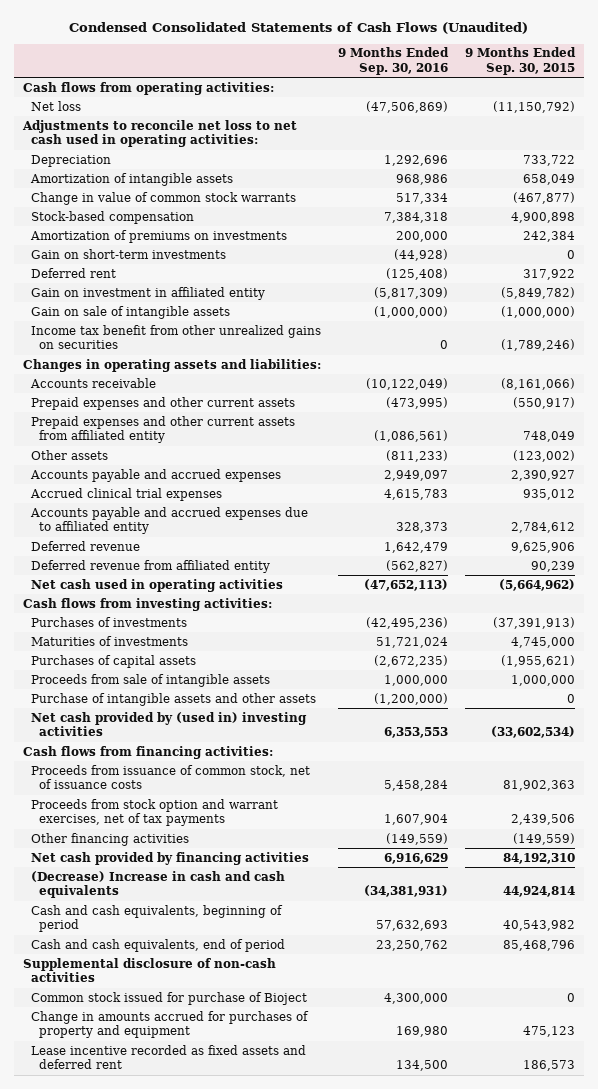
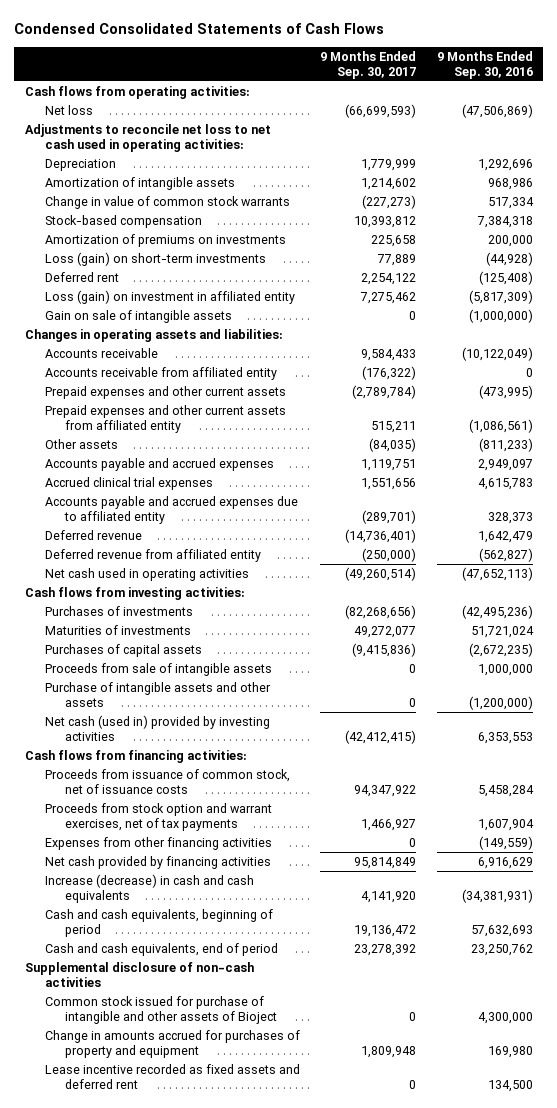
[69,22,529,35] Condensed Consolidated Statements of Cash Flows (Unaudited) -> [14,23,385,35] Condensed Consolidated Statements of Cash Flows
[465,47,577,75] 9 Months Ended Sep. 30, 2015 -> none
none -> [320,50,417,79] 9 Months Ended Sep. 30, 2017
[31,248,227,259] Gain on short-term investments -> [44,251,266,266] Loss (gain) on short-term investments
[31,286,266,300] Gain on investment in affiliated entity -> [44,289,295,304] Loss (gain) on investment in affiliated entity
[31,324,322,350] Income tax benefit from other unrealized gains on securities -> none
none -> [44,366,277,380] Accounts receivable from affiliated entity
[31,711,308,737] Net cash provided by (used in) investing activities -> [44,714,270,742] Net cash (used in) provided by investing activities
[31,832,190,846] Other financing activities -> [44,836,272,850] Expenses from other financing activities
[31,870,286,899] (Decrease) Increase in cash and cash equivalents -> [44,873,254,904] Increase (decrease) in cash and cash equivalents
[31,991,308,1005] Common stock issued for purchase of Bioject -> [44,995,277,1025] Common stock issued for purchase of intangible and other assets of Bioject

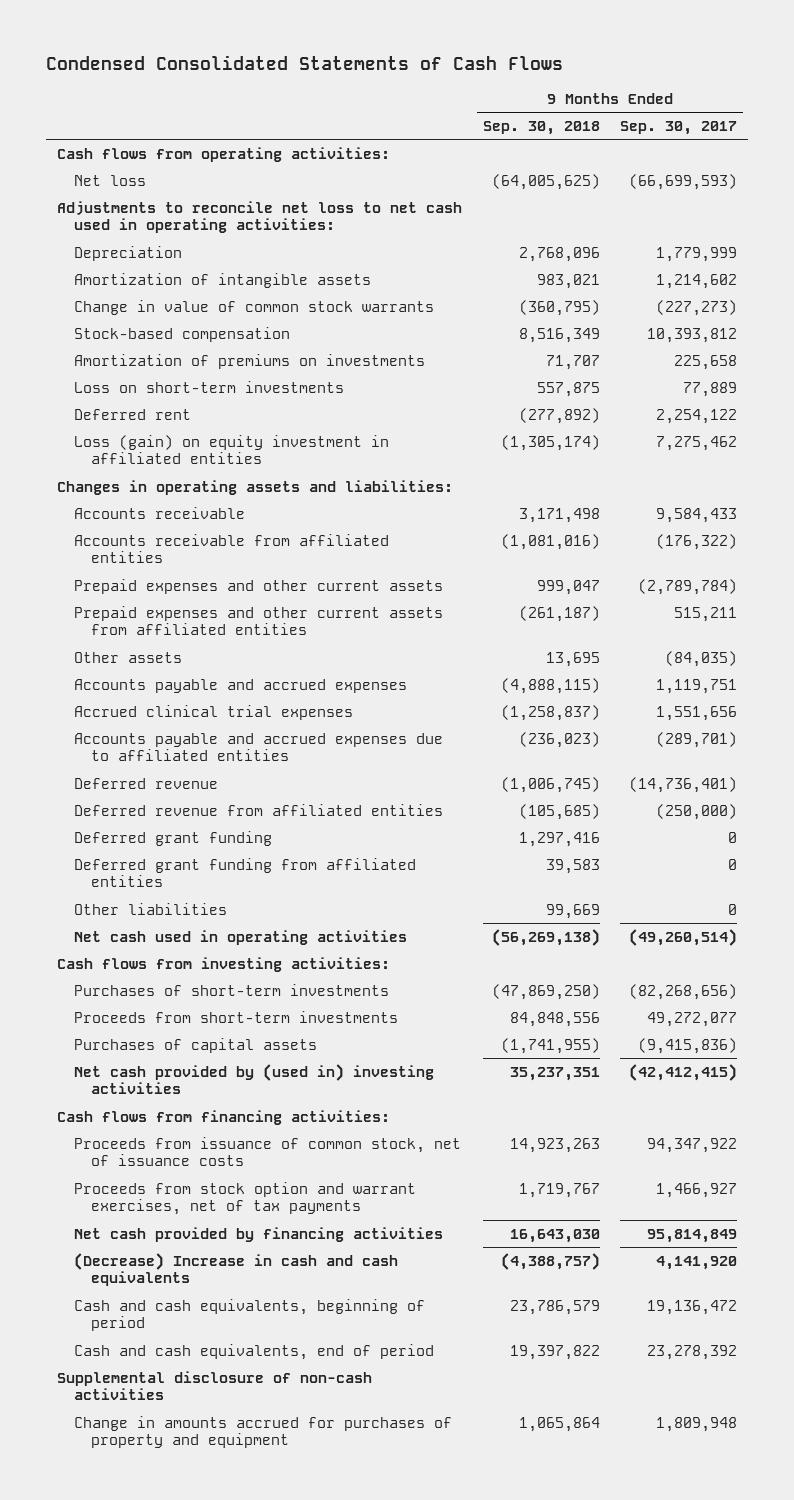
[436,50,533,79] 9 Months Ended Sep. 30, 2016 -> none
none -> [482,121,600,136] Sep. 30, 2018
[44,251,266,266] Loss (gain) on short-term investments -> [74,380,345,393] Loss on short-term investments
[44,309,232,323] Gain on sale of intangible assets -> none
[44,289,295,304] Loss (gain) on investment in affiliated entity -> [74,434,390,465] Loss (gain) on equity investment in affiliated entities
[44,366,277,380] Accounts receivable from affiliated entity -> [74,533,390,564] Accounts receivable from affiliated entities
[44,404,286,434] Prepaid expenses and other current assets from affiliated entity -> [74,605,444,636] Prepaid expenses and other current assets from affiliated entities
[44,495,298,525] Accounts payable and accrued expenses due to affiliated entity -> [74,732,444,762] Accounts payable and accrued expenses due to affiliated entities
[44,548,261,562] Deferred revenue from affiliated entity -> [74,803,444,816] Deferred revenue from affiliated entities
none -> [74,830,273,846] Deferred grant funding
none -> [74,857,417,888] Deferred grant funding from affiliated entities
none -> [74,902,228,915] Other liabilities
[44,605,193,616] Purchases of investments -> [74,983,390,996] Purchases of short-term investments
[44,624,191,635] Maturities of investments -> [74,1010,399,1023] Proceeds from short-term investments
[44,662,272,676] Proceeds from sale of intangible assets -> none
[44,681,271,708] Purchase of intangible assets and other assets -> none
[44,714,270,742] Net cash (used in) provided by investing activities -> [74,1063,435,1095] Net cash provided by (used in) investing activities
[44,836,272,850] Expenses from other financing activities -> none
[44,873,254,904] Increase (decrease) in cash and cash equivalents -> [74,1252,399,1287] (Decrease) Increase in cash and cash equivalents
[44,995,277,1025] Common stock issued for purchase of intangible and other assets of Bioject -> none
[44,1063,300,1090] Lease incentive recorded as fixed assets and deferred rent -> none

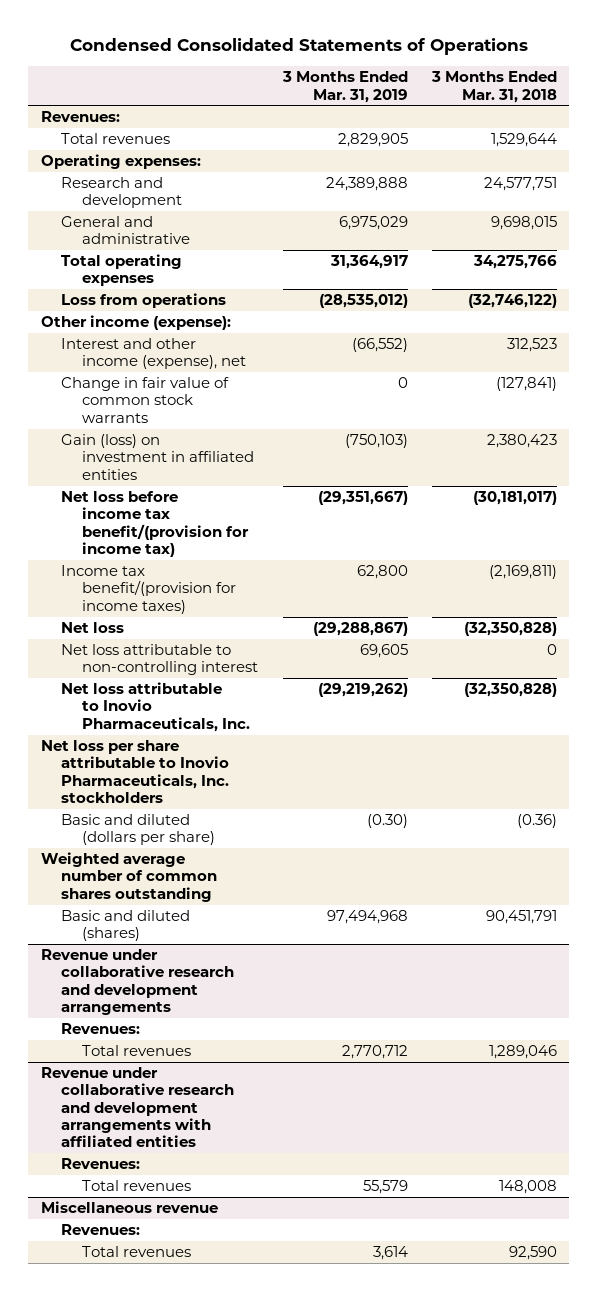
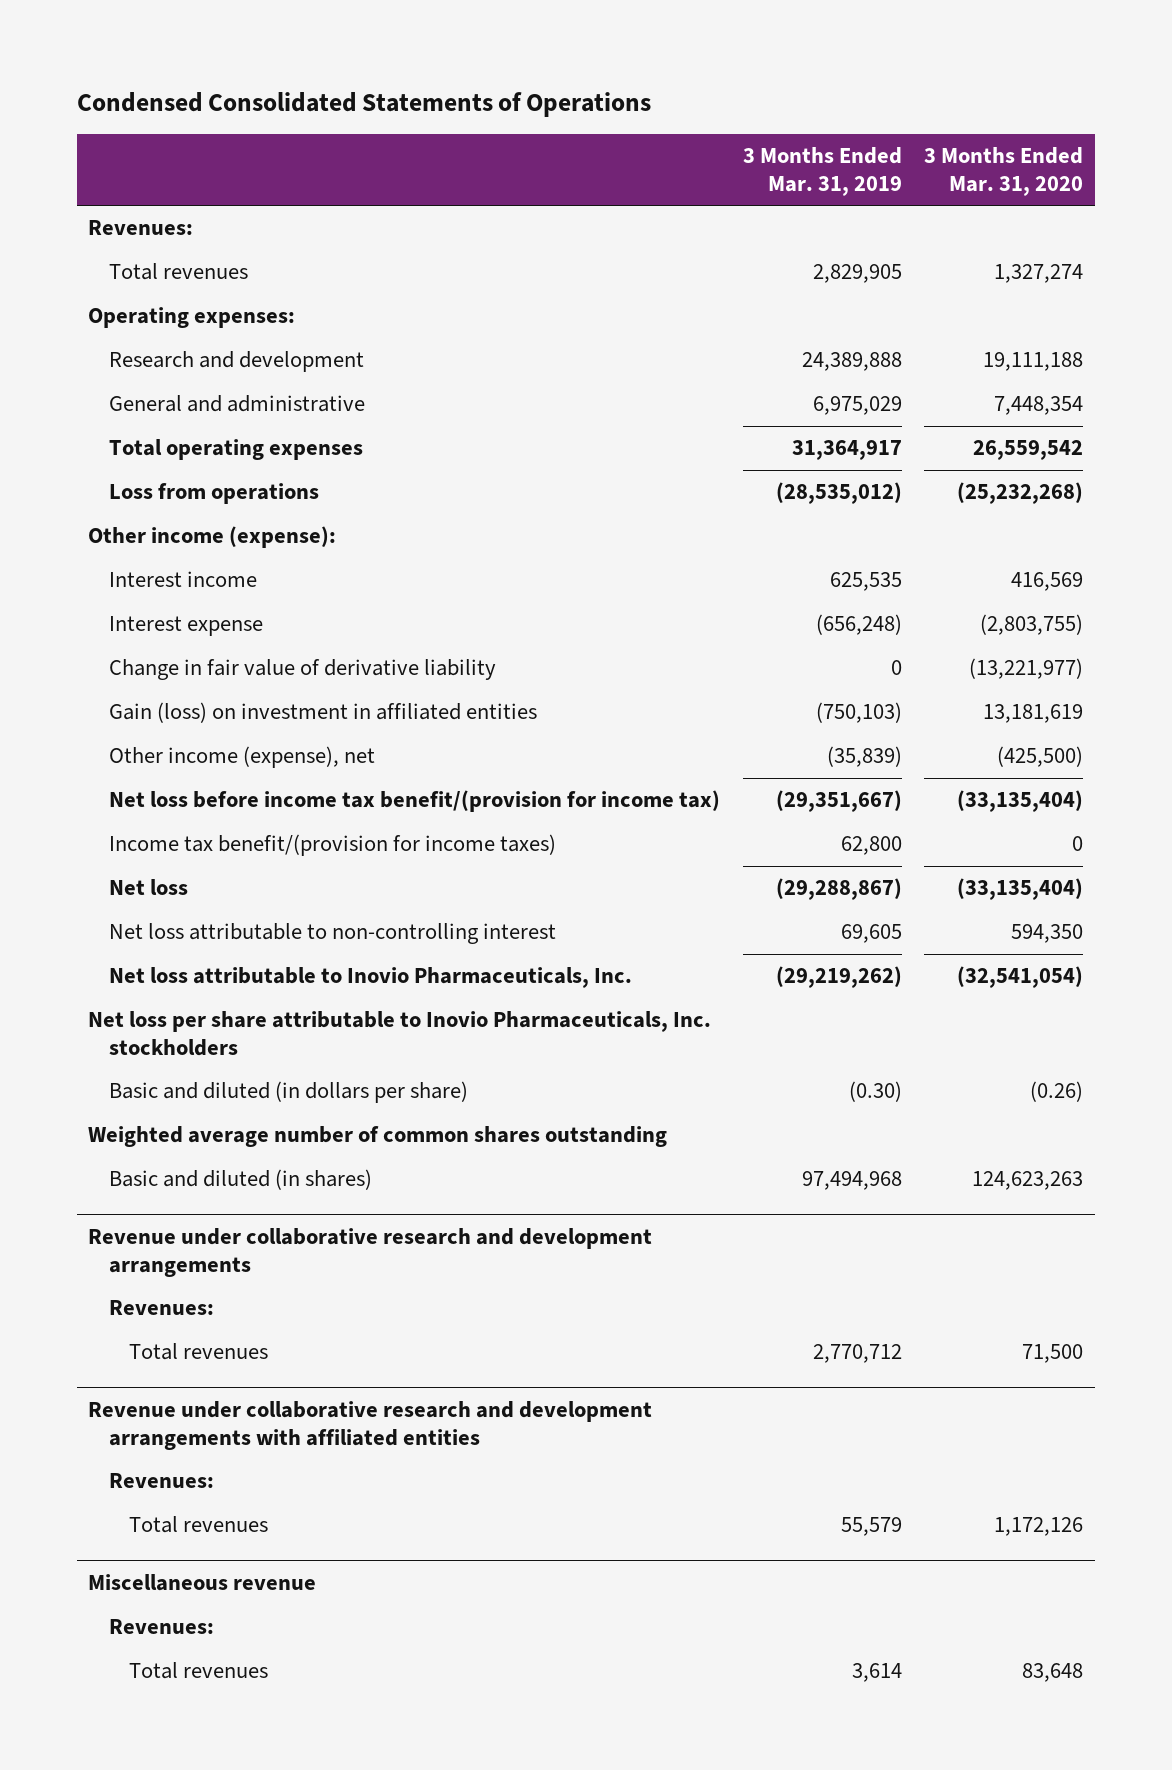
[431,71,558,103] 3 Months Ended Mar. 31, 2018 -> none
none -> [924,147,1084,196] 3 Months Ended Mar. 31, 2020
[61,338,247,370] Interest and other income (expense), net -> none
none -> [108,571,257,588] Interest income
none -> [108,616,263,637] Interest expense
[61,377,230,423] Change in fair value of common stock warrants -> [108,659,496,681] Change in fair value of derivative liability
none -> [108,746,375,769] Other income (expense), net
[61,814,216,846] Basic and diluted (dollars per share) -> [108,1081,468,1104] Basic and diluted (in dollars per share)
[61,910,191,942] Basic and diluted (shares) -> [108,1169,372,1191] Basic and diluted (in shares)

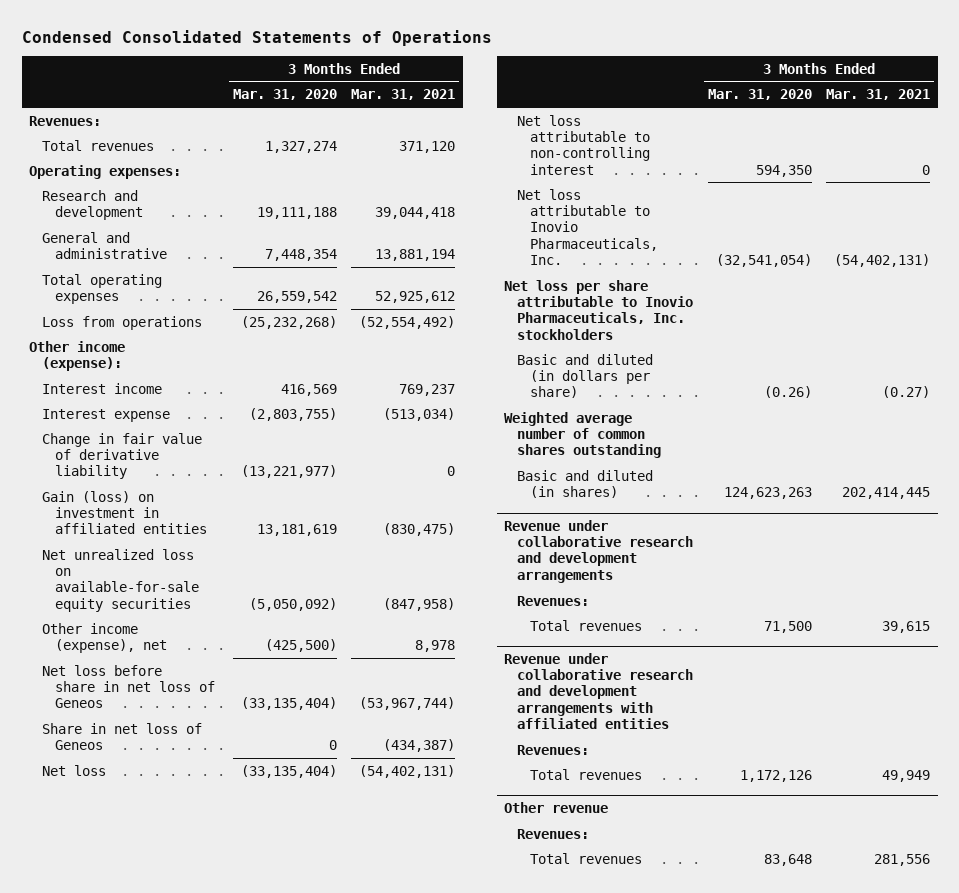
[742,147,902,196] 3 Months Ended Mar. 31, 2019 -> none
none -> [351,89,456,101] Mar. 31, 2021
none -> [41,548,199,612] Net unrealized loss on available-for-sale equity securities
[108,834,556,857] Income tax benefit/(provision for income taxes) -> none
[108,790,720,813] Net loss before income tax benefit/(provision for income tax) -> [41,664,215,709] Net loss before share in net loss of Geneos
none -> [41,722,202,750] Share in net loss of Geneos
[88,1574,317,1592] Miscellaneous revenue -> [503,801,608,813] Other revenue

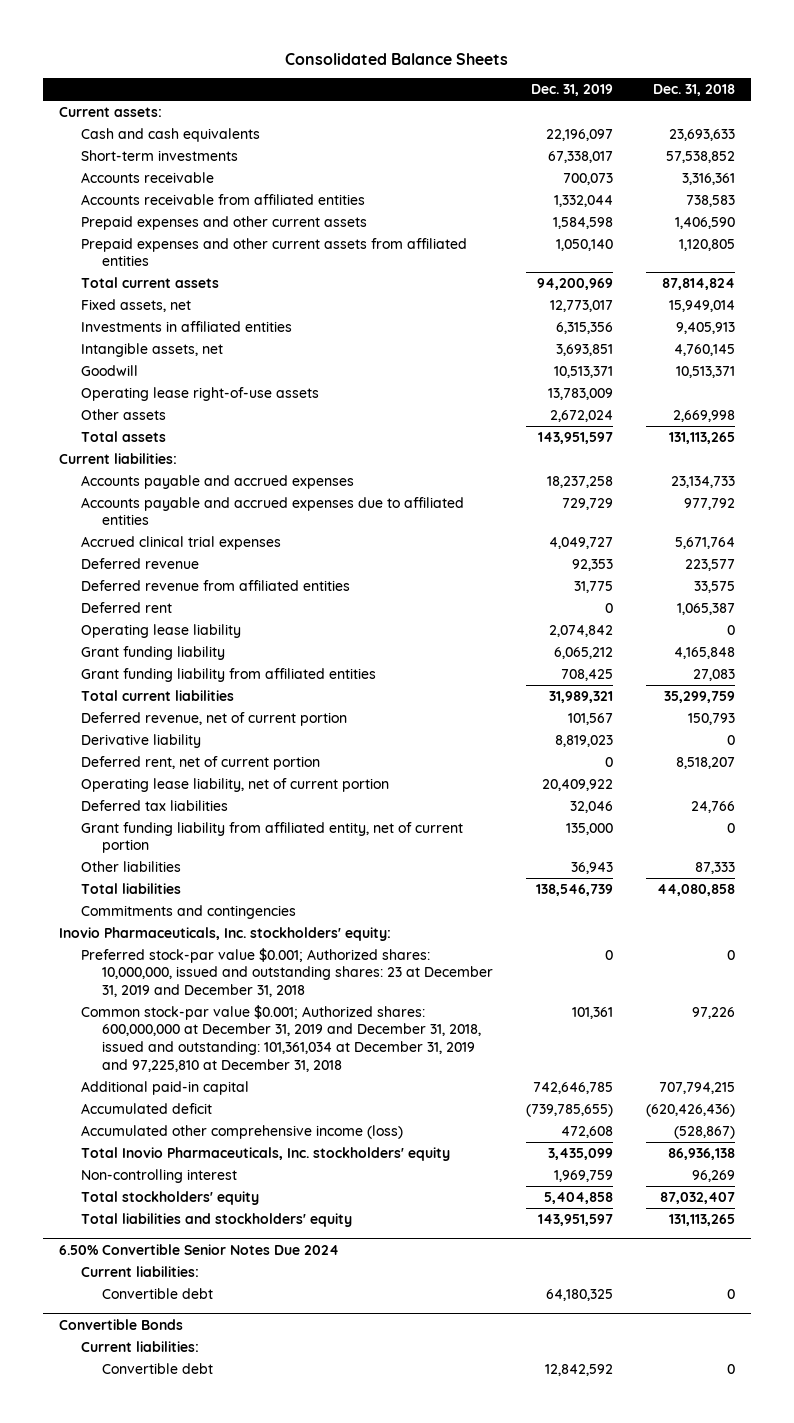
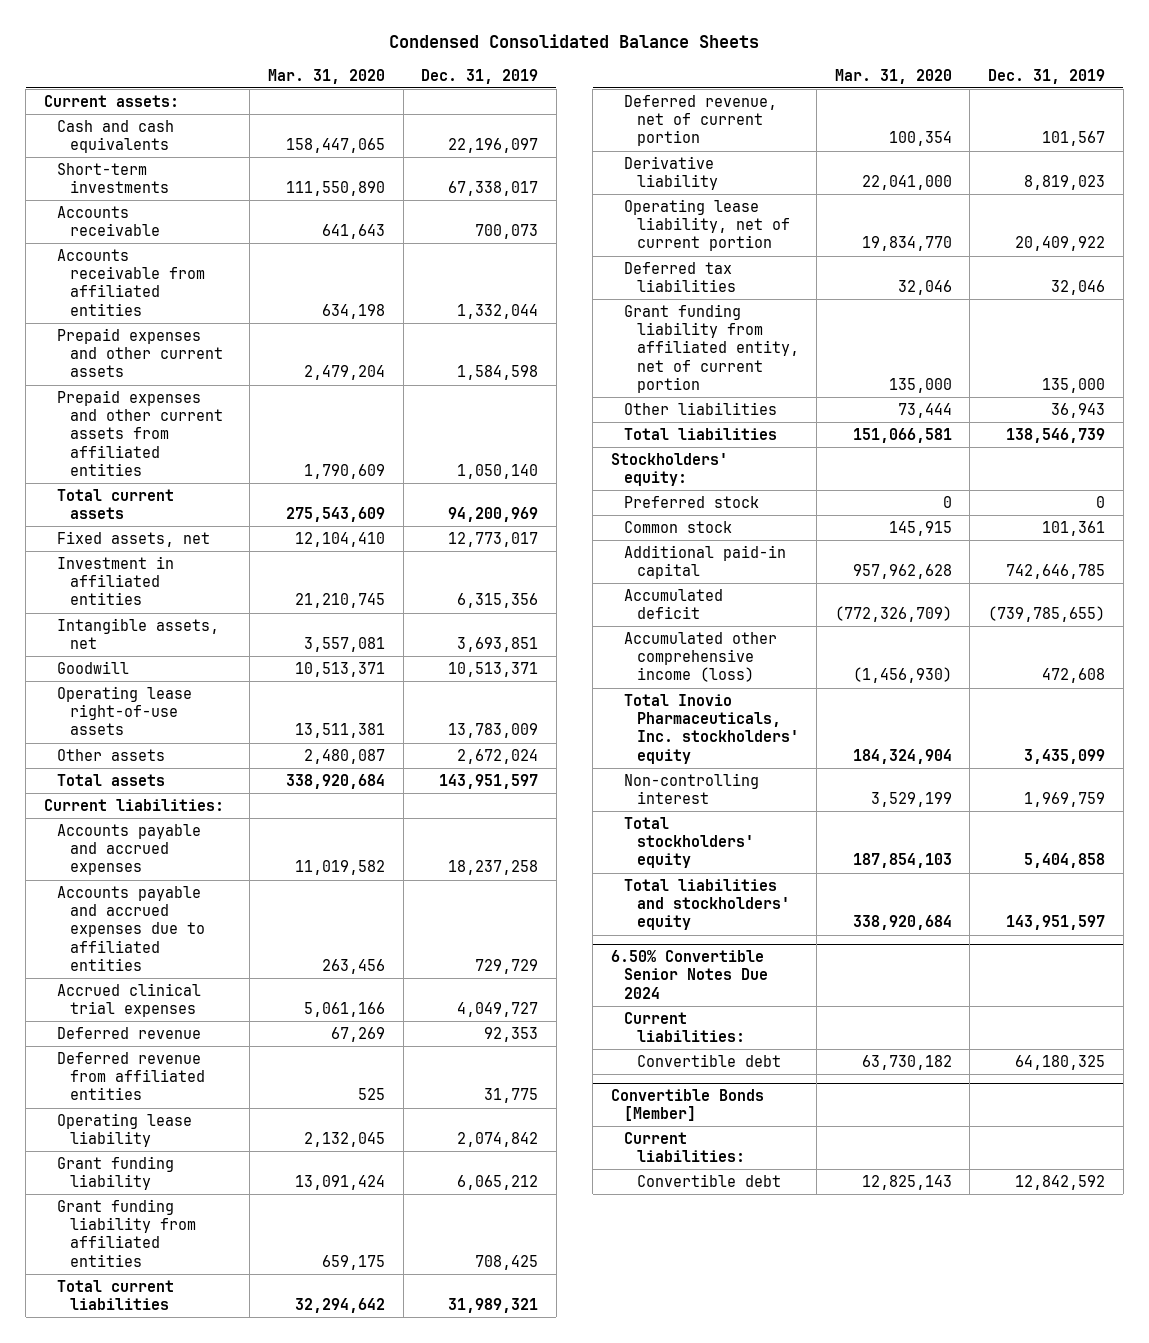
[284,52,508,65] Consolidated Balance Sheets -> [389,34,760,49] Condensed Consolidated Balance Sheets
[652,84,735,97] Dec. 31, 2018 -> none
none -> [268,68,386,84] Mar. 31, 2020
[80,320,292,332] Investments in affiliated entities -> [56,555,174,606] Investment in affiliated entities
[80,601,172,613] Deferred rent -> none
[80,755,320,770] Deferred rent, net of current portion -> none
[80,904,296,919] Commitments and contingencies -> none
[59,926,392,941] Inovio Pharmaceuticals, Inc. stockholders' equity: -> none
none -> [610,452,728,487] Stockholders' equity:
[80,947,494,998] Preferred stock-par value $0.001; Authorized shares: 10,000,000, issued and outstanding shares: 23 at December 31, 2019 and December 31, 2018 -> [623,495,759,508] Preferred stock
[80,1004,482,1072] Common stock-par value $0.001; Authorized shares: 600,000,000 at December 31, 2019 and December 31, 2018, issued and outstanding: 101,361,034 at December 31, 2019 and 97,225,810 at December 31, 2018 -> [623,520,732,533] Common stock
[59,1318,184,1330] Convertible Bonds -> [610,1088,764,1122] Convertible Bonds [Member]

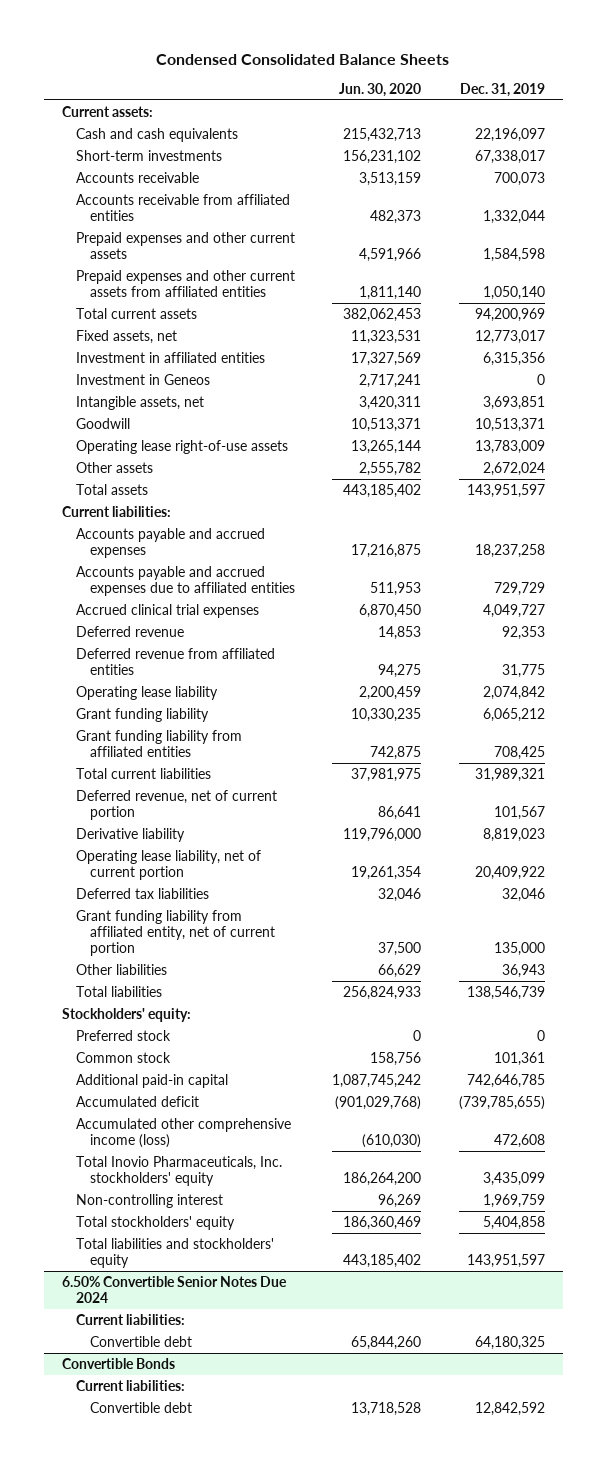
[268,68,386,84] Mar. 31, 2020 -> none
none -> [339,82,422,97] Jun. 30, 2020
none -> [75,373,210,385] Investment in Geneos
[610,1088,764,1122] Convertible Bonds [Member] -> [62,1357,176,1369] Convertible Bonds

